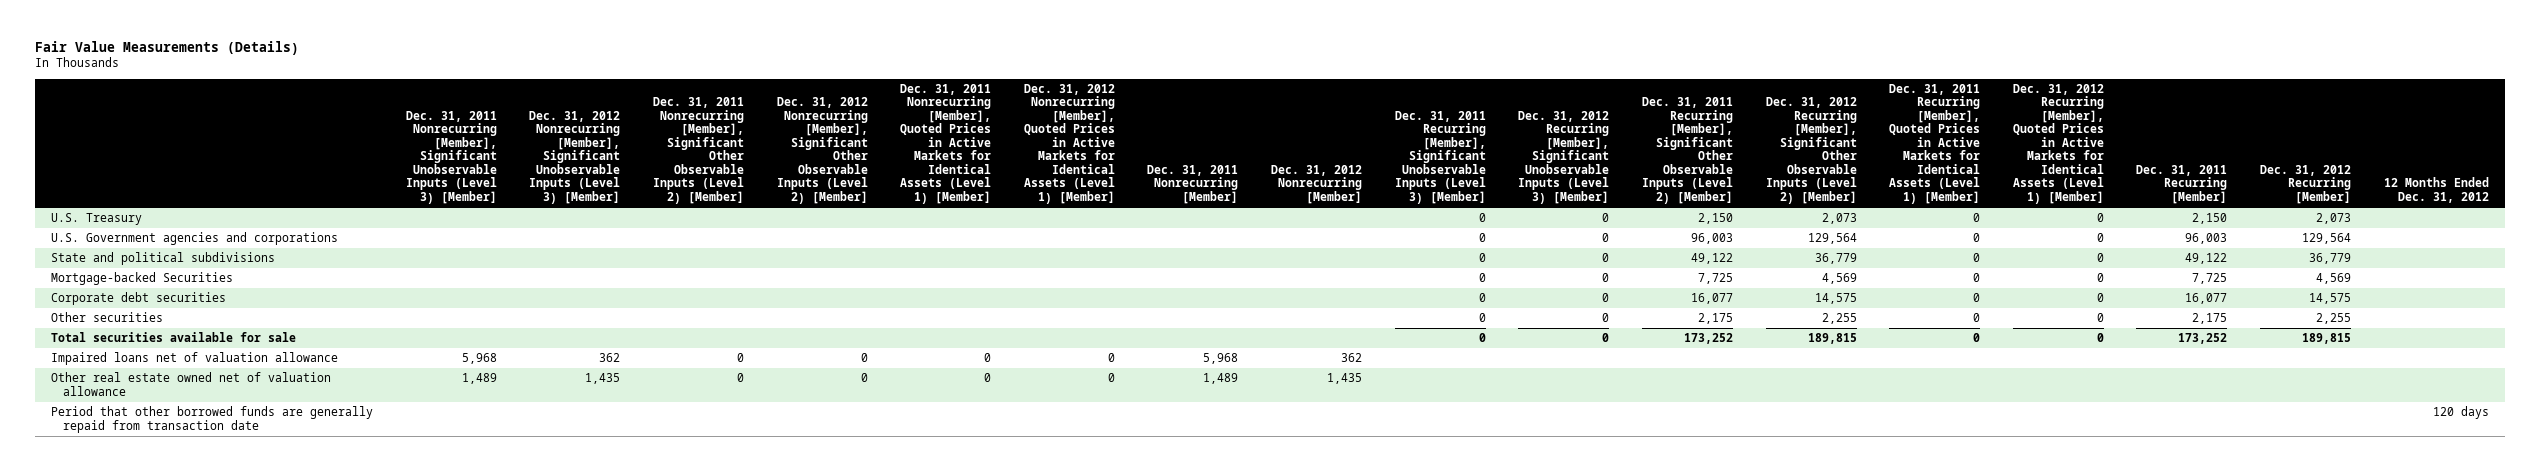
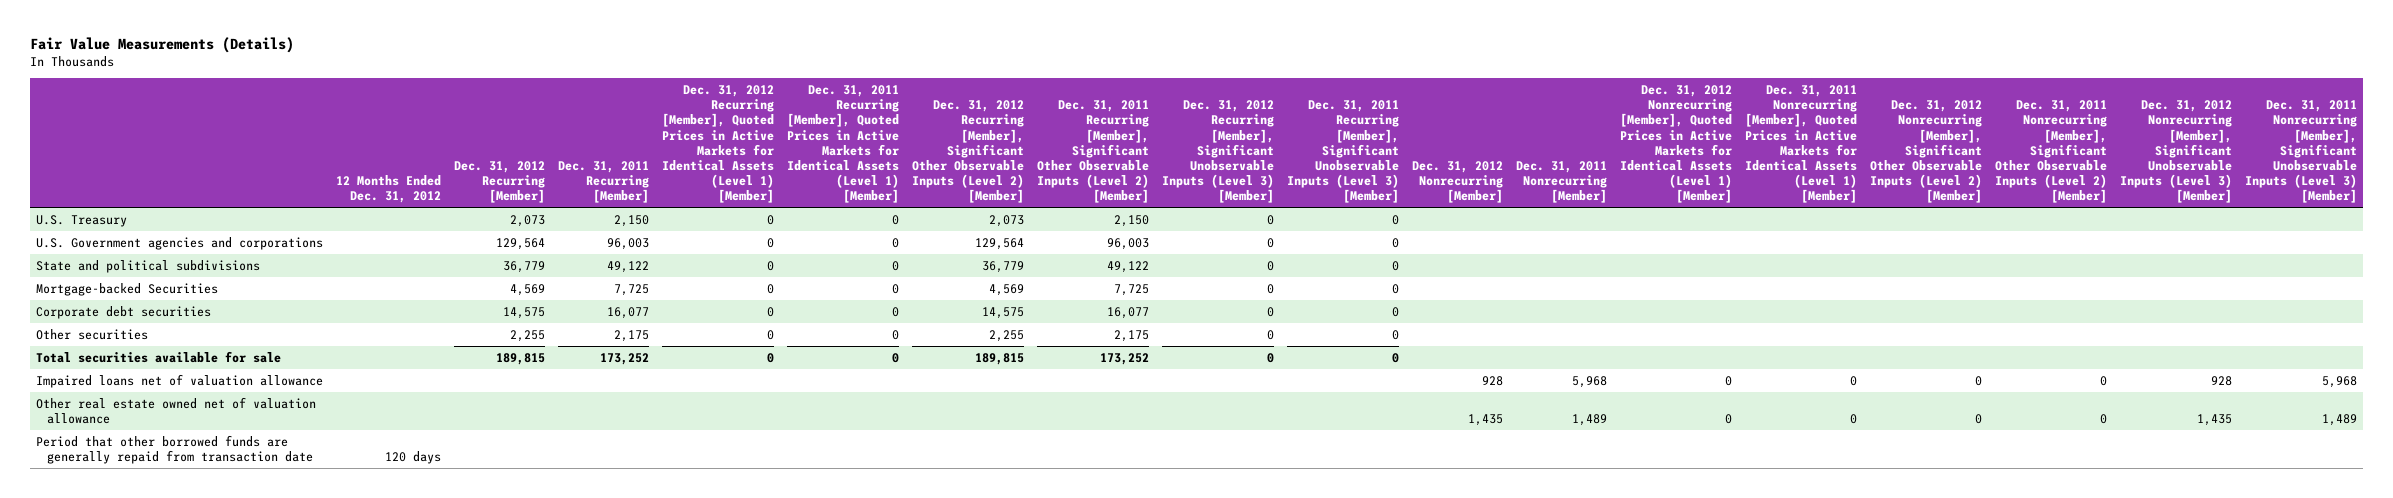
[599,353,621,363] 362 -> [2210,375,2232,386] 928
[1341,353,1363,363] 362 -> [1481,375,1503,386] 928

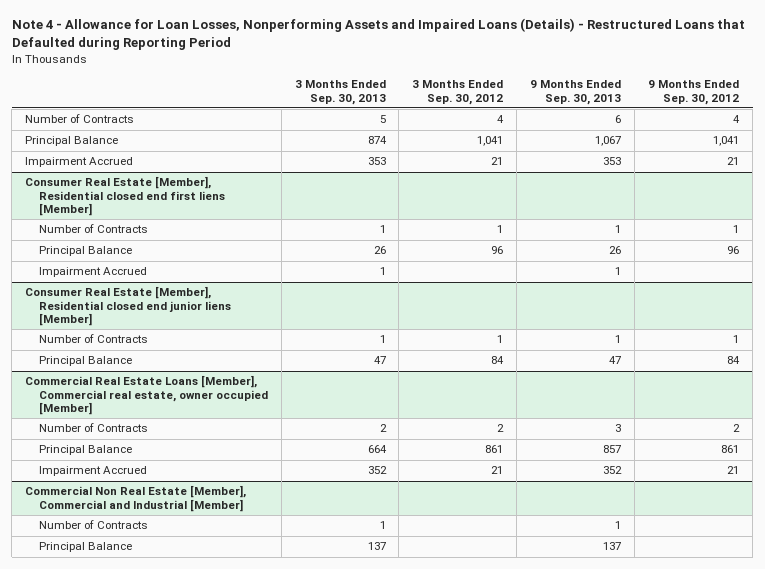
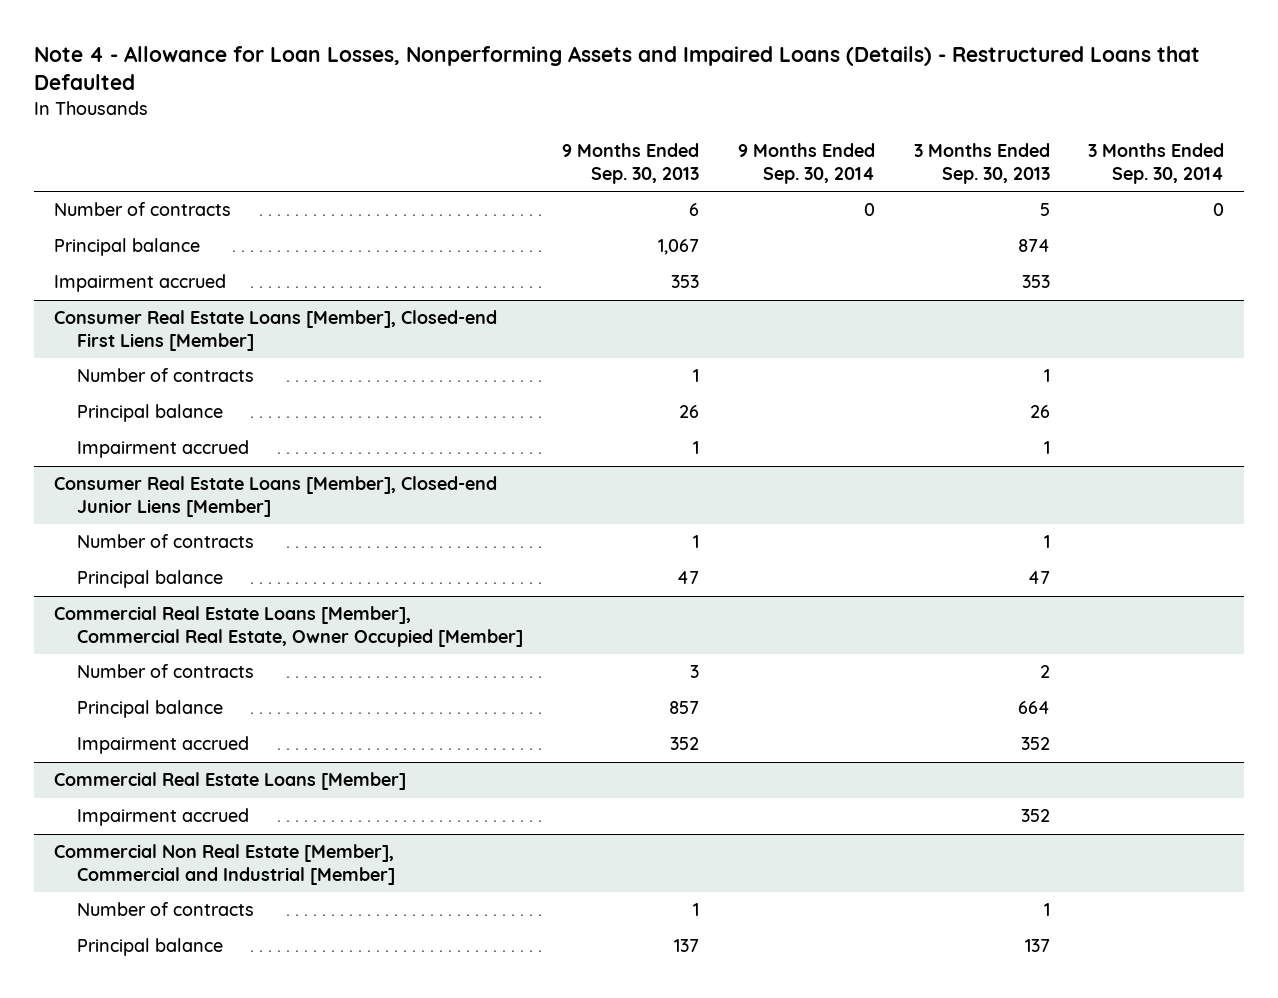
[11,18,745,51] Note 4 - Allowance for Loan Losses, Nonperforming Assets and Impaired Loans (Details) - Restructured Loans that Defaulted during Reporting Period -> [34,46,1201,91] Note 4 - Allowance for Loan Losses, Nonperforming Assets and Impaired Loans (Details) - Restructured Loans that Defaulted
[412,80,504,105] 3 Months Ended Sep. 30, 2012 -> none
[648,80,740,105] 9 Months Ended Sep. 30, 2012 -> none
none -> [737,143,875,184] 9 Months Ended Sep. 30, 2014
none -> [1088,143,1225,184] 3 Months Ended Sep. 30, 2014
[25,114,135,124] Number of Contracts -> [53,202,231,217] Number of contracts
[25,136,119,147] Principal Balance -> [53,238,200,257] Principal balance
[25,157,134,168] Impairment Accrued -> [53,274,226,293] Impairment accrued
[25,176,225,216] Consumer Real Estate [Member], Residential closed end first liens [Member] -> [53,310,497,351] Consumer Real Estate Loans [Member], Closed-end First Liens [Member]
[38,224,148,234] Number of Contracts -> [76,368,254,383] Number of contracts
[38,246,132,257] Principal Balance -> [76,404,223,423] Principal balance
[38,267,147,278] Impairment Accrued -> [76,440,249,459] Impairment accrued
[25,286,231,326] Consumer Real Estate [Member], Residential closed end junior liens [Member] -> [53,476,497,517] Consumer Real Estate Loans [Member], Closed-end Junior Liens [Member]
[38,334,148,344] Number of Contracts -> [76,534,254,549] Number of contracts
[38,356,132,367] Principal Balance -> [76,570,223,589] Principal balance
[25,375,268,415] Commercial Real Estate Loans [Member], Commercial real estate, owner occupied [Member] -> [53,606,523,647] Commercial Real Estate Loans [Member], Commercial Real Estate, Owner Occupied [Member]
[38,423,148,433] Number of Contracts -> [76,664,254,679] Number of contracts
[38,445,132,456] Principal Balance -> [76,700,223,719] Principal balance
[38,466,147,477] Impairment Accrued -> [76,736,249,755] Impairment accrued
none -> [53,772,406,791] Commercial Real Estate Loans [Member]
none -> [76,808,249,827] Impairment accrued
[38,520,148,530] Number of Contracts -> [76,902,254,917] Number of contracts
[38,542,132,553] Principal Balance -> [76,938,223,957] Principal balance

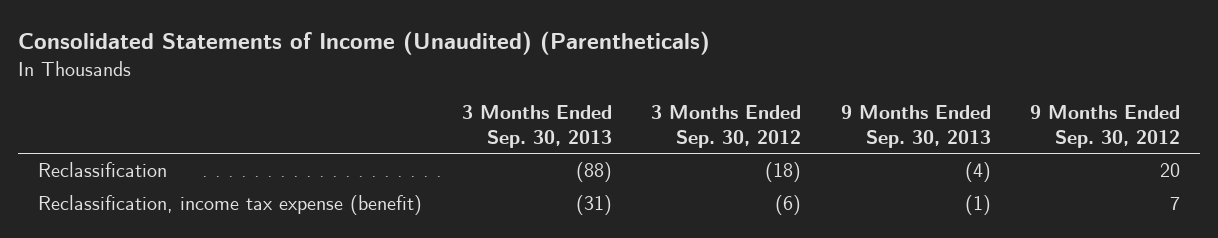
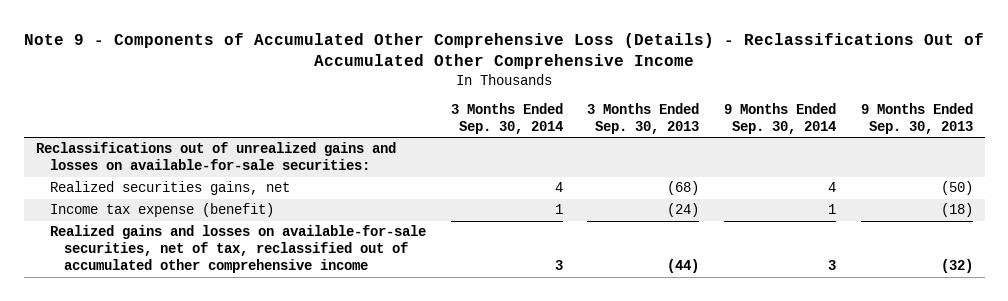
[18,31,711,56] Consolidated Statements of Income (Unaudited) (Parentheticals) -> [24,32,985,70] Note 9 - Components of Accumulated Other Comprehensive Loss (Details) - Reclassifications Out of Accumulated Other Comprehensive Income
[651,105,802,148] 3 Months Ended Sep. 30, 2012 -> none
[1030,105,1181,148] 9 Months Ended Sep. 30, 2012 -> none
none -> [450,103,563,135] 3 Months Ended Sep. 30, 2014
none -> [723,103,836,135] 9 Months Ended Sep. 30, 2014
[37,162,167,178] Reclassification -> none
none -> [35,142,396,171] Reclassifications out of unrealized gains and losses on available-for-sale securities:
none -> [50,181,291,196] Realized securities gains, net
[37,195,422,216] Reclassification, income tax expense (benefit) -> [50,203,275,218] Income tax expense (benefit)
[575,195,612,216] (31) -> [667,203,700,218] (24)
[964,195,991,216] (1) -> [940,203,973,218] (18)
none -> [50,225,427,274] Realized gains and losses on available-for-sale securities, net of tax, reclassified out of accumulated other comprehensive income

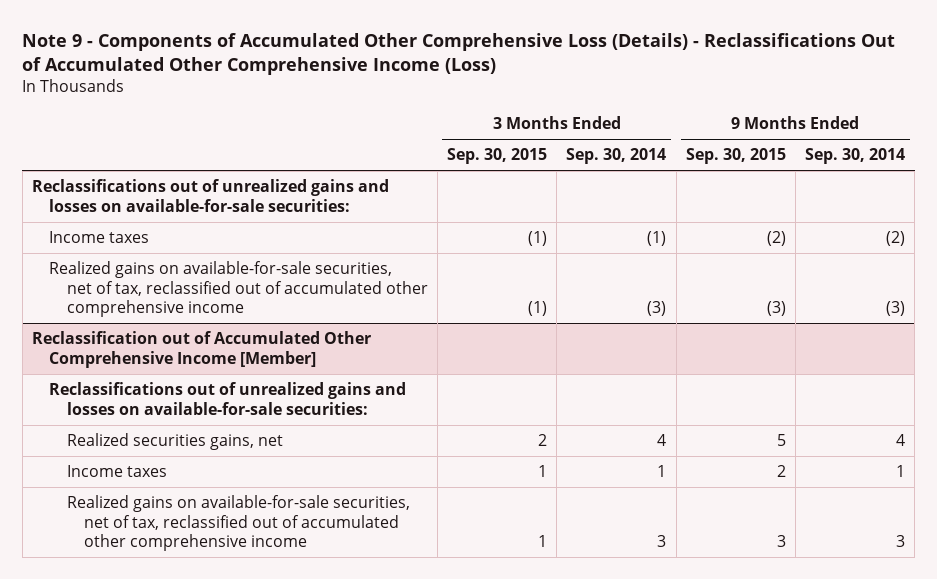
[24,32,985,70] Note 9 - Components of Accumulated Other Comprehensive Loss (Details) - Reclassifications Out of Accumulated Other Comprehensive Income -> [22,32,896,76] Note 9 - Components of Accumulated Other Comprehensive Loss (Details) - Reclassifications Out of Accumulated Other Comprehensive Income (Loss)
[587,103,700,135] 3 Months Ended Sep. 30, 2013 -> none
[860,103,973,135] 9 Months Ended Sep. 30, 2013 -> none
none -> [447,148,548,165] Sep. 30, 2015
none -> [685,148,786,165] Sep. 30, 2015
none -> [49,231,150,244] Income taxes
none -> [49,261,428,318] Realized gains on available-for-sale securities, net of tax, reclassified out of accumulated other comprehensive income
none -> [31,331,371,368] Reclassification out of Accumulated Other Comprehensive Income [Member]
none -> [49,382,407,415] Reclassifications out of unrealized gains and losses on available-for-sale securities:
[50,203,275,218] Income tax expense (benefit) -> [66,465,167,478] Income taxes
[50,225,427,274] Realized gains and losses on available-for-sale securities, net of tax, reclassified out of accumulated other comprehensive income -> [66,495,410,552] Realized gains on available-for-sale securities, net of tax, reclassified out of accumulated other comprehensive income

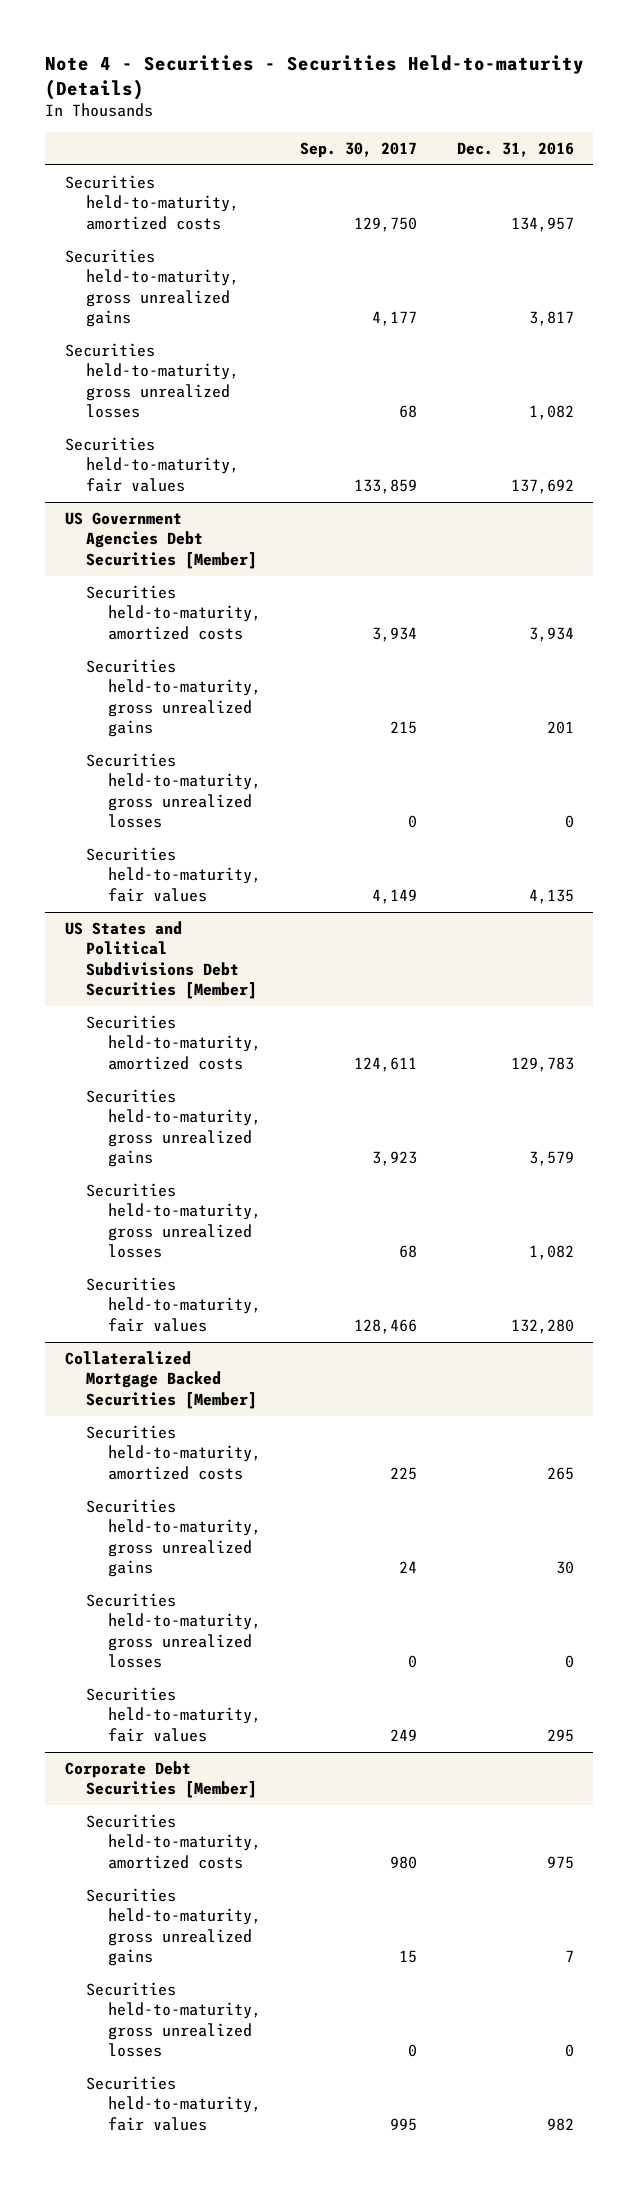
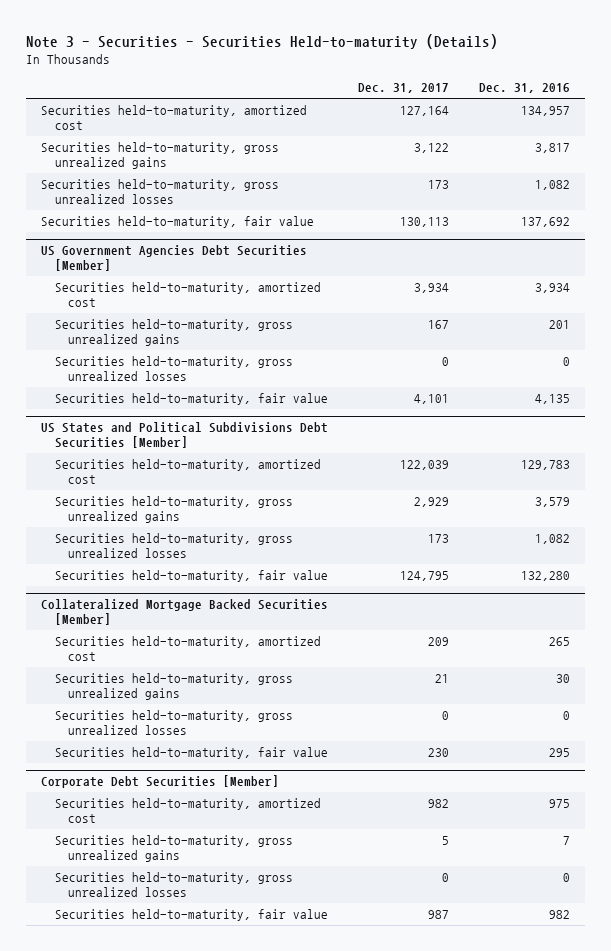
[44,54,584,100] Note 4 - Securities - Securities Held-to-maturity (Details) -> [26,34,499,50] Note 3 - Securities - Securities Held-to-maturity (Details)
[300,142,418,159] Sep. 30, 2017 -> none
none -> [358,83,450,94] Dec. 31, 2017
[64,174,240,230] Securities held-to-maturity, amortized costs -> [41,105,308,130] Securities held-to-maturity, amortized cost
[64,436,240,492] Securities held-to-maturity, fair values -> [41,216,315,229] Securities held-to-maturity, fair value
[86,584,261,640] Securities held-to-maturity, amortized costs -> [54,282,321,307] Securities held-to-maturity, amortized cost
[86,846,261,902] Securities held-to-maturity, fair values -> [54,393,328,406] Securities held-to-maturity, fair value
[86,1014,261,1070] Securities held-to-maturity, amortized costs -> [54,459,321,484] Securities held-to-maturity, amortized cost
[86,1276,261,1332] Securities held-to-maturity, fair values -> [54,570,328,583] Securities held-to-maturity, fair value
[86,1424,261,1480] Securities held-to-maturity, amortized costs -> [54,636,321,661] Securities held-to-maturity, amortized cost
[86,1686,261,1742] Securities held-to-maturity, fair values -> [54,747,328,760] Securities held-to-maturity, fair value
[86,1813,261,1869] Securities held-to-maturity, amortized costs -> [54,798,321,823] Securities held-to-maturity, amortized cost
[86,2075,261,2131] Securities held-to-maturity, fair values -> [54,909,328,922] Securities held-to-maturity, fair value

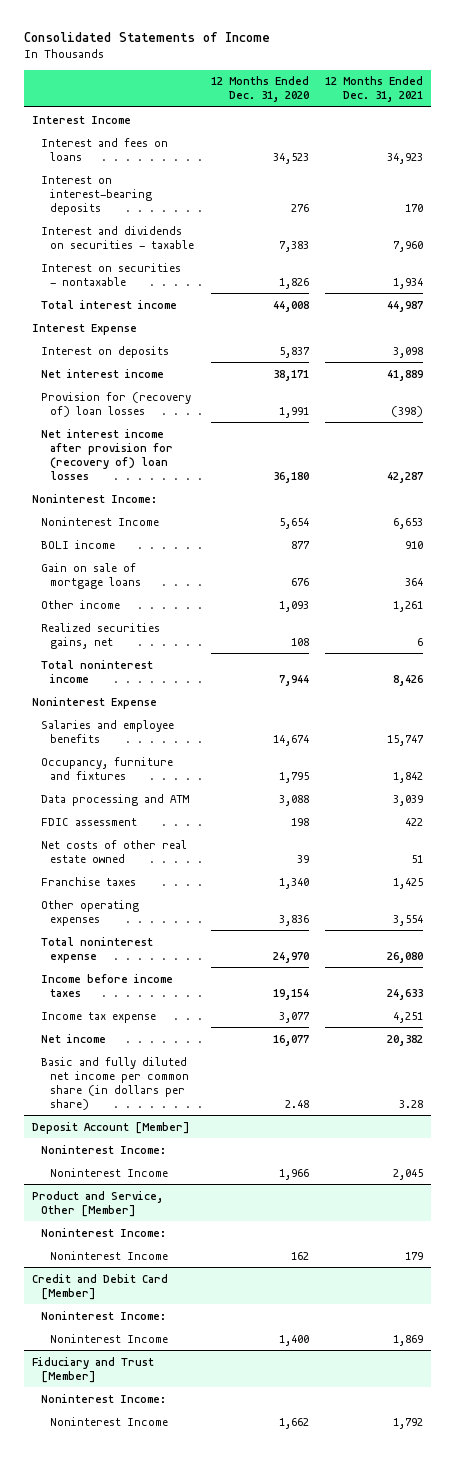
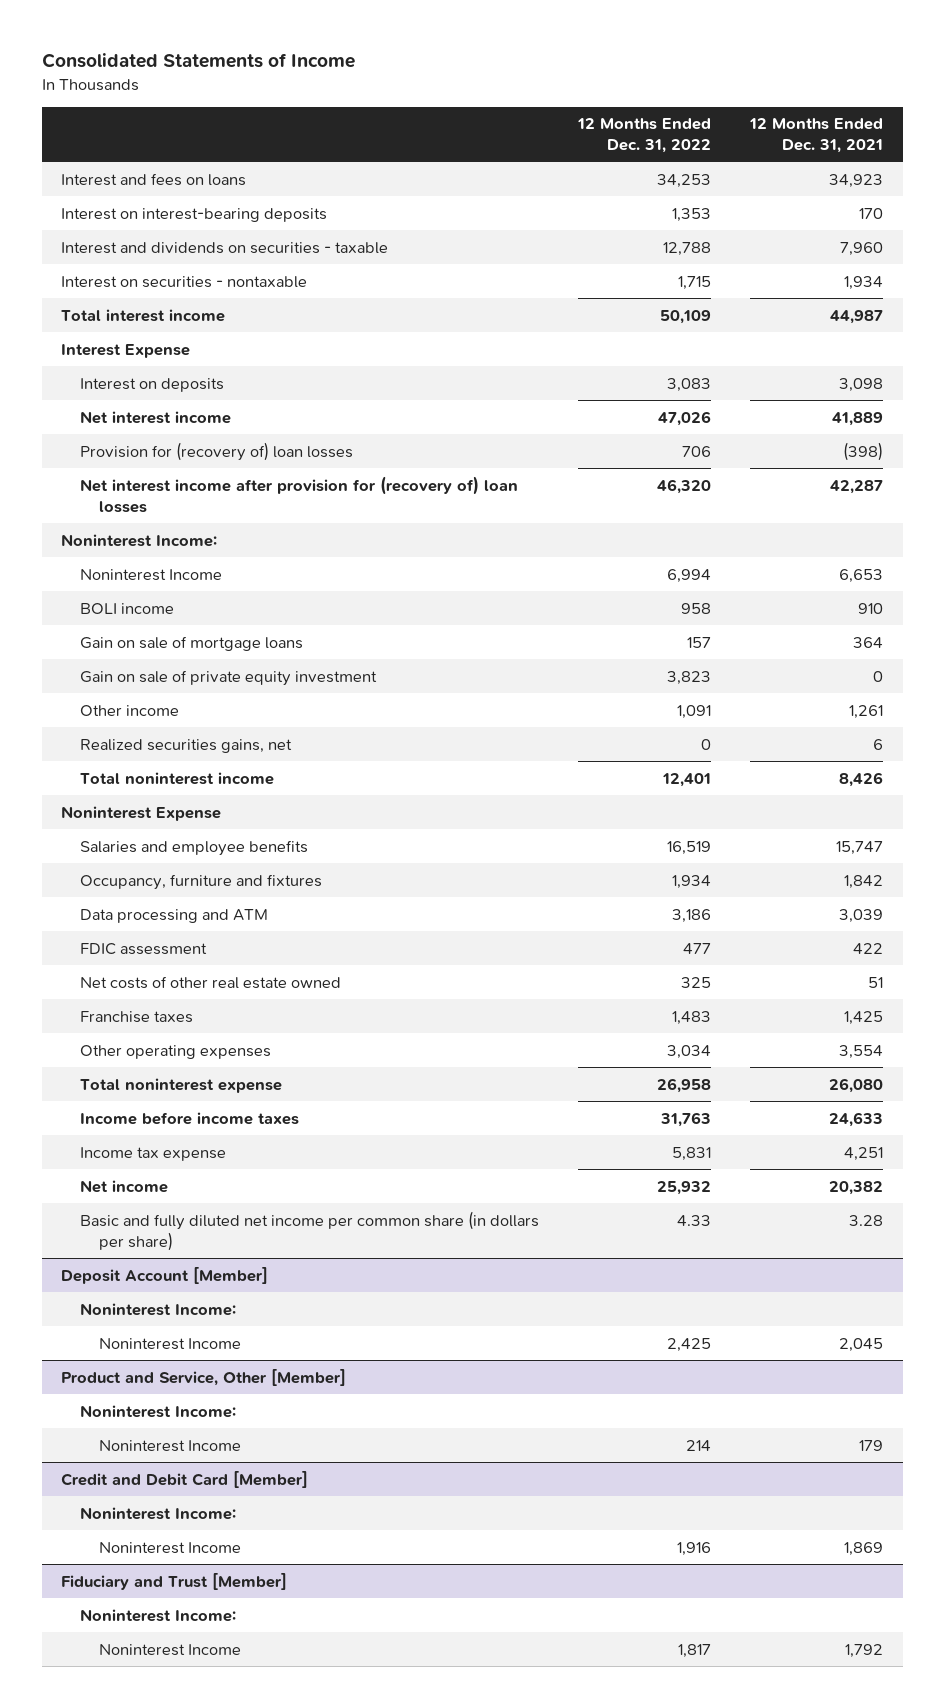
[210,76,309,103] 12 Months Ended Dec. 31, 2020 -> none
none -> [577,118,712,154] 12 Months Ended Dec. 31, 2022
[32,115,132,124] Interest Income -> none
none -> [80,669,378,686] Gain on sale of private equity investment

